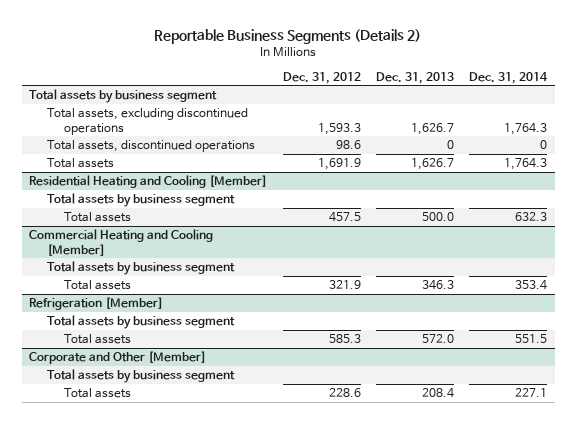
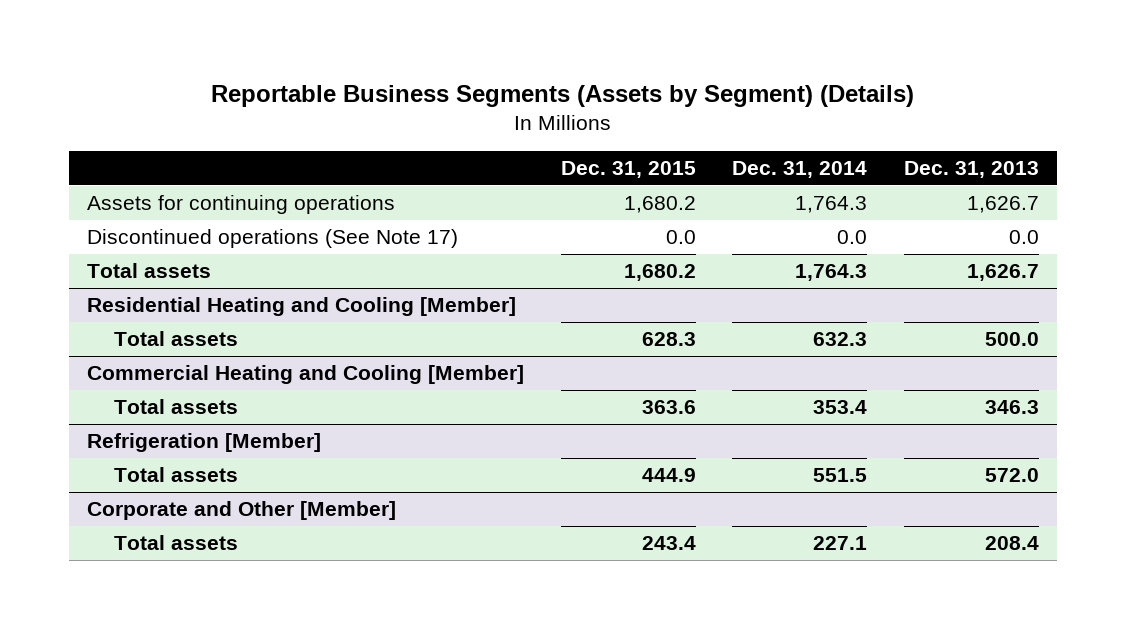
[154,28,422,44] Reportable Business Segments (Details 2) -> [210,84,914,107] Reportable Business Segments (Assets by Segment) (Details)
[282,71,361,84] Dec. 31, 2012 -> none
none -> [560,161,696,179] Dec. 31, 2015
[29,89,218,104] Total assets by business segment -> none
[46,108,248,135] Total assets, excluding discontinued operations -> [87,195,396,215] Assets for continuing operations
[46,140,255,153] Total assets, discontinued operations -> [87,229,459,249] Discontinued operations (See Note 17)
[446,140,454,150] 0 -> [1008,230,1039,245] 0.0
[540,140,548,150] 0 -> [837,230,868,245] 0.0
[46,193,235,208] Total assets by business segment -> none
[46,261,235,276] Total assets by business segment -> none
[46,315,235,330] Total assets by business segment -> none
[46,369,235,384] Total assets by business segment -> none

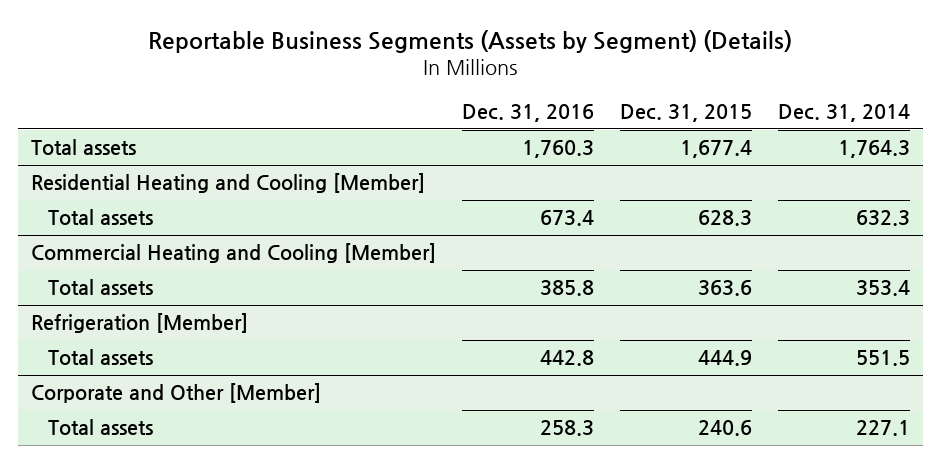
[903,161,1039,179] Dec. 31, 2013 -> none
none -> [461,103,594,122] Dec. 31, 2016
[87,195,396,215] Assets for continuing operations -> none
[87,229,459,249] Discontinued operations (See Note 17) -> none
[623,264,696,282] 1,680.2 -> [680,140,753,159] 1,677.4
[641,536,696,551] 243.4 -> [698,420,753,437] 240.6

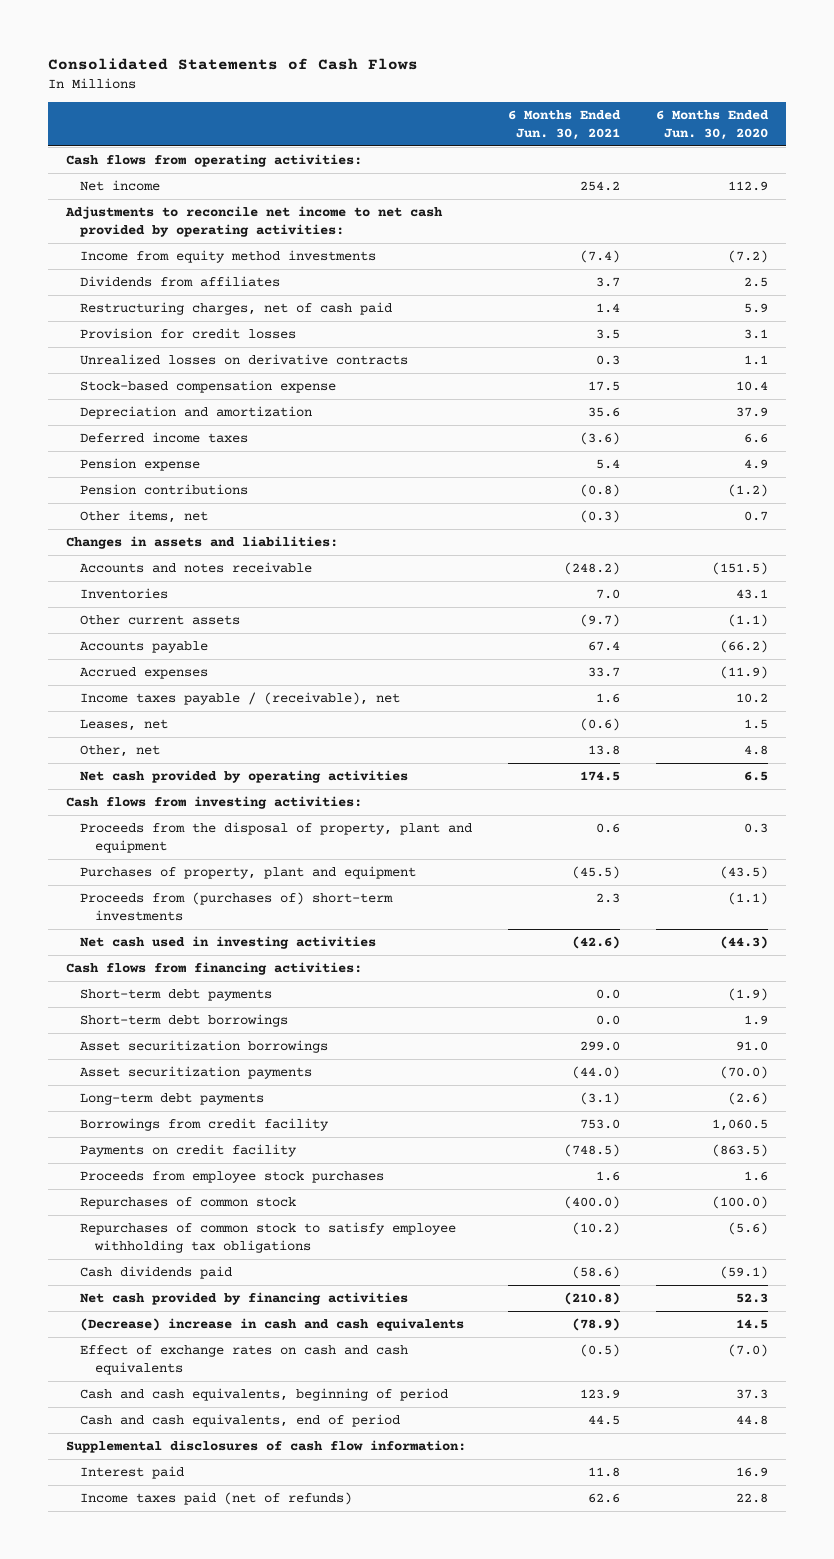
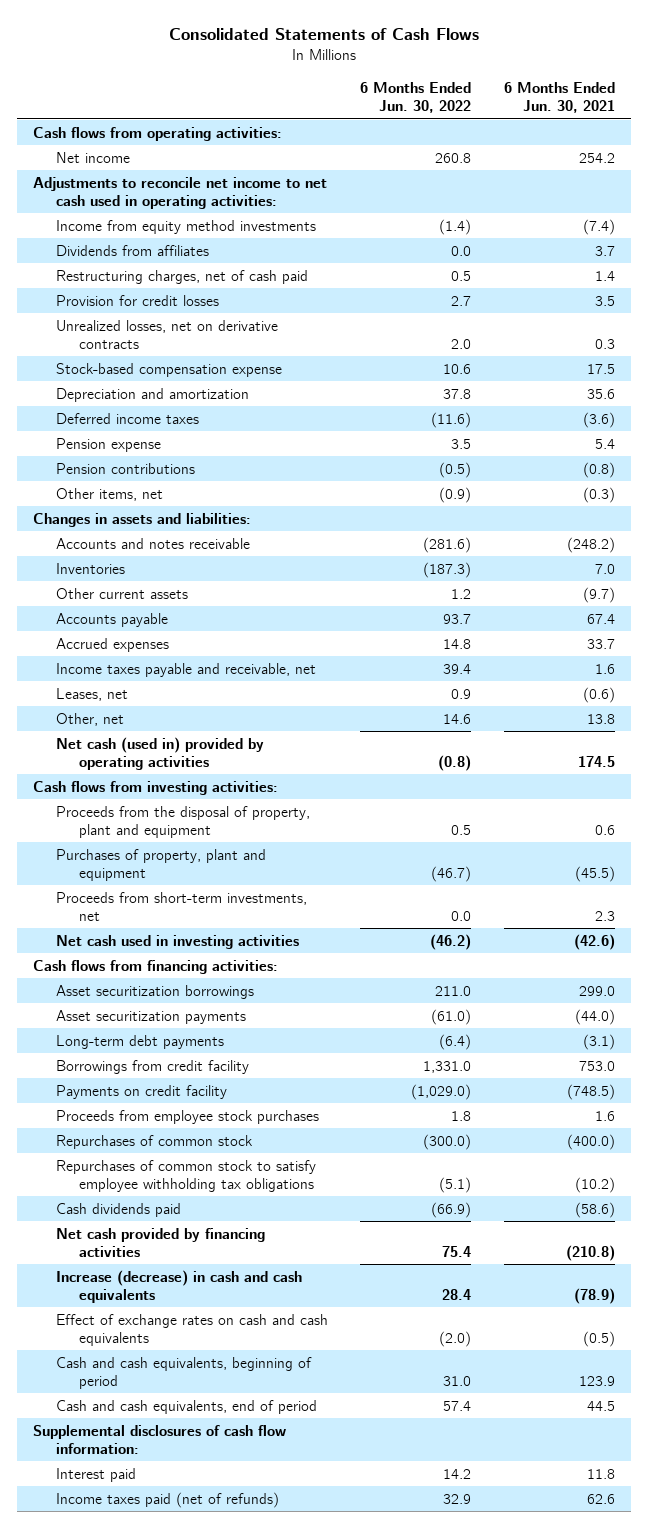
[656,110,770,140] 6 Months Ended Jun. 30, 2020 -> none
none -> [360,82,472,114] 6 Months Ended Jun. 30, 2022
[64,206,443,237] Adjustments to reconcile net income to net cash provided by operating activities: -> [33,176,328,209] Adjustments to reconcile net income to net cash used in operating activities:
[80,354,409,366] Unrealized losses on derivative contracts -> [56,319,279,349] Unrealized losses, net on derivative contracts
[80,692,401,706] Income taxes payable / (receivable), net -> [56,662,317,677] Income taxes payable and receivable, net
[80,770,409,784] Net cash provided by operating activities -> [56,736,265,770] Net cash (used in) provided by operating activities
[80,892,394,921] Proceeds from (purchases of) short-term investments -> [56,891,308,921] Proceeds from short-term investments, net
[80,989,273,1002] Short-term debt payments -> none
[80,1014,289,1028] Short-term debt borrowings -> none
[80,1318,465,1332] (Decrease) increase in cash and cash equivalents -> [56,1269,303,1303] Increase (decrease) in cash and cash equivalents

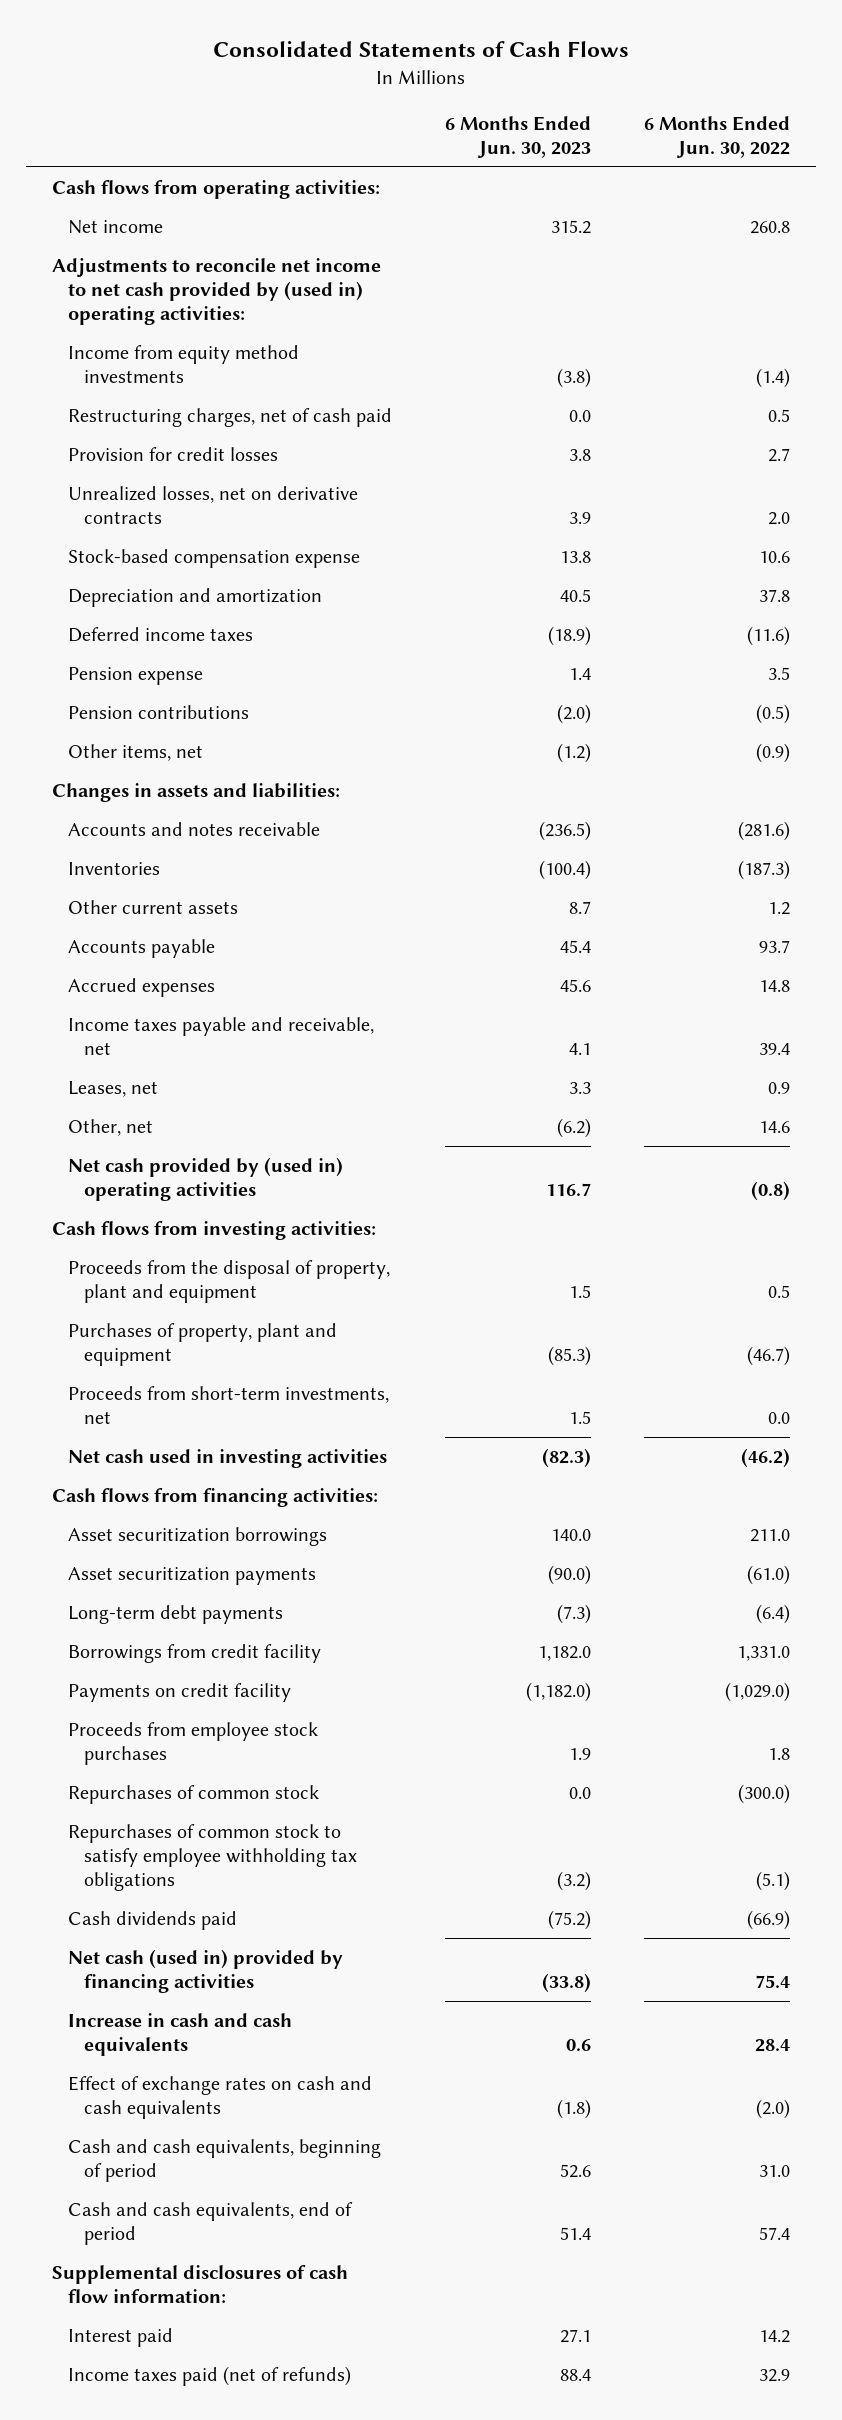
[503,82,615,114] 6 Months Ended Jun. 30, 2021 -> none
none -> [445,115,592,158] 6 Months Ended Jun. 30, 2023
[33,176,328,209] Adjustments to reconcile net income to net cash used in operating activities: -> [52,257,382,326] Adjustments to reconcile net income to net cash provided by (used in) operating activities:
[56,244,210,256] Dividends from affiliates -> none
[56,736,265,770] Net cash (used in) provided by operating activities -> [68,1156,344,1202] Net cash provided by (used in) operating activities
[56,1227,266,1257] Net cash provided by financing activities -> [68,1948,344,1994] Net cash (used in) provided by financing activities
[56,1269,303,1303] Increase (decrease) in cash and cash equivalents -> [68,2012,293,2057] Increase in cash and cash equivalents

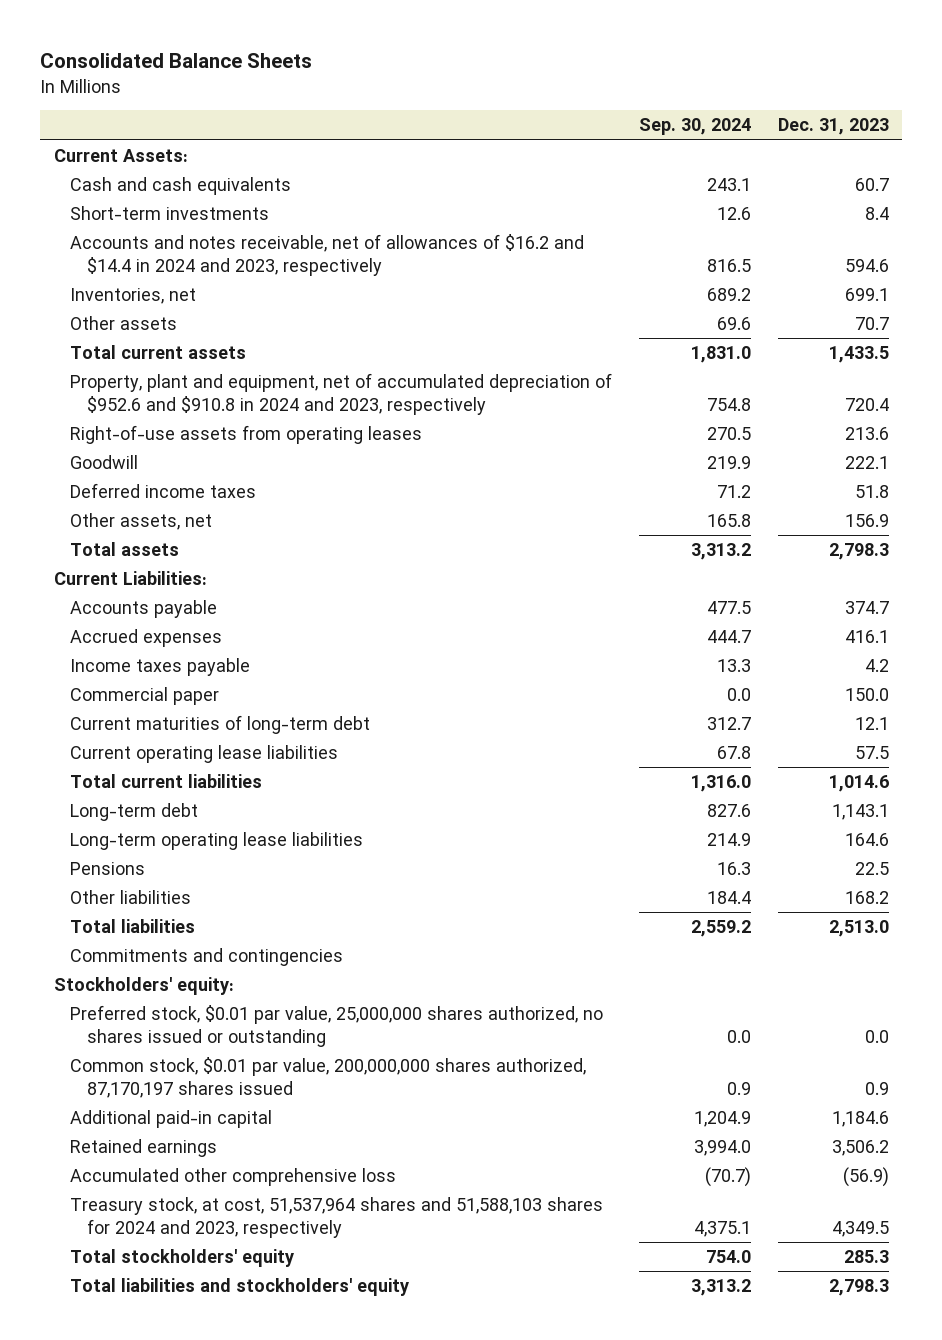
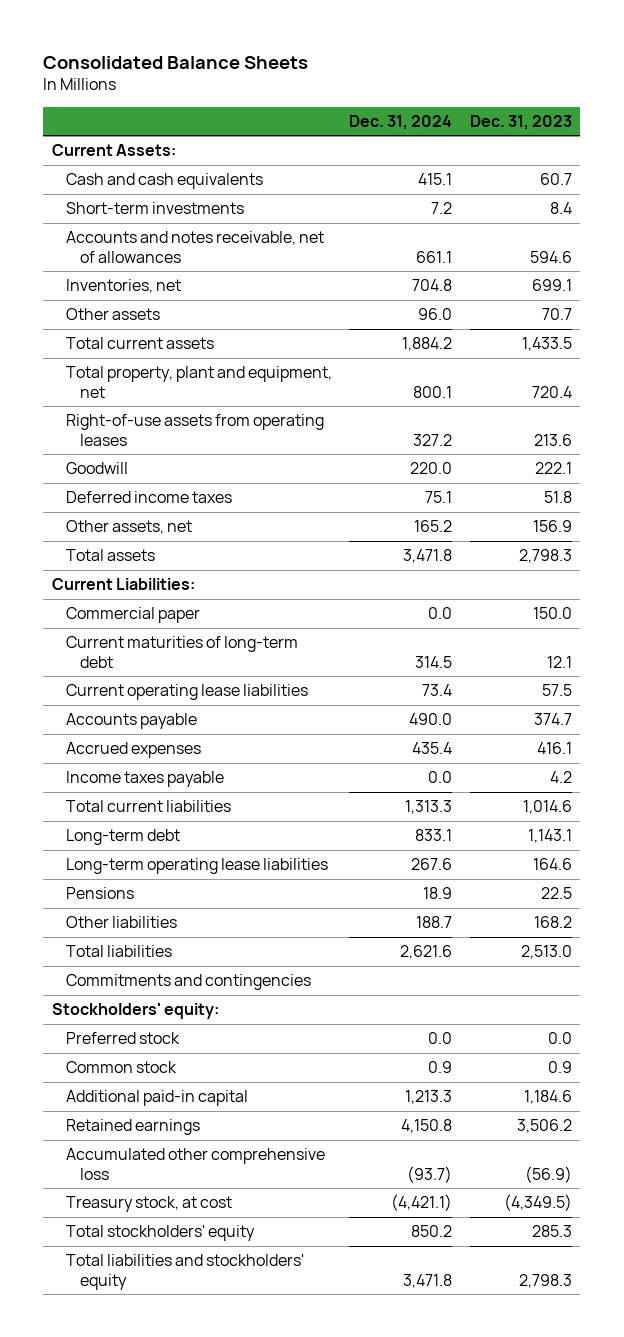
[638,118,751,136] Sep. 30, 2024 -> none
none -> [349,114,453,130] Dec. 31, 2024
[70,233,585,276] Accounts and notes receivable, net of allowances of $16.2 and $14.4 in 2024 and 2023, respectively -> [65,231,324,263] Accounts and notes receivable, net of allowances
[70,372,613,415] Property, plant and equipment, net of accumulated depreciation of $952.6 and $910.8 in 2024 and 2023, respectively -> [65,366,332,398] Total property, plant and equipment, net
[70,599,218,618] Accounts payable -> [65,713,197,730] Accounts payable
[70,628,223,647] Accrued expenses -> [65,742,201,759] Accrued expenses
[70,657,251,676] Income taxes payable -> [65,771,224,788] Income taxes payable
[70,1004,604,1047] Preferred stock, $0.01 par value, 25,000,000 shares authorized, no shares issued or outstanding -> [65,1032,180,1045] Preferred stock
[70,1056,587,1098] Common stock, $0.01 par value, 200,000,000 shares authorized, 87,170,197 shares issued -> [65,1061,177,1074] Common stock
[70,1196,604,1238] Treasury stock, at cost, 51,537,964 shares and 51,588,103 shares for 2024 and 2023, respectively -> [65,1196,232,1213] Treasury stock, at cost
[831,1220,889,1237] 4,349.5 -> [503,1194,572,1212] (4,349.5)

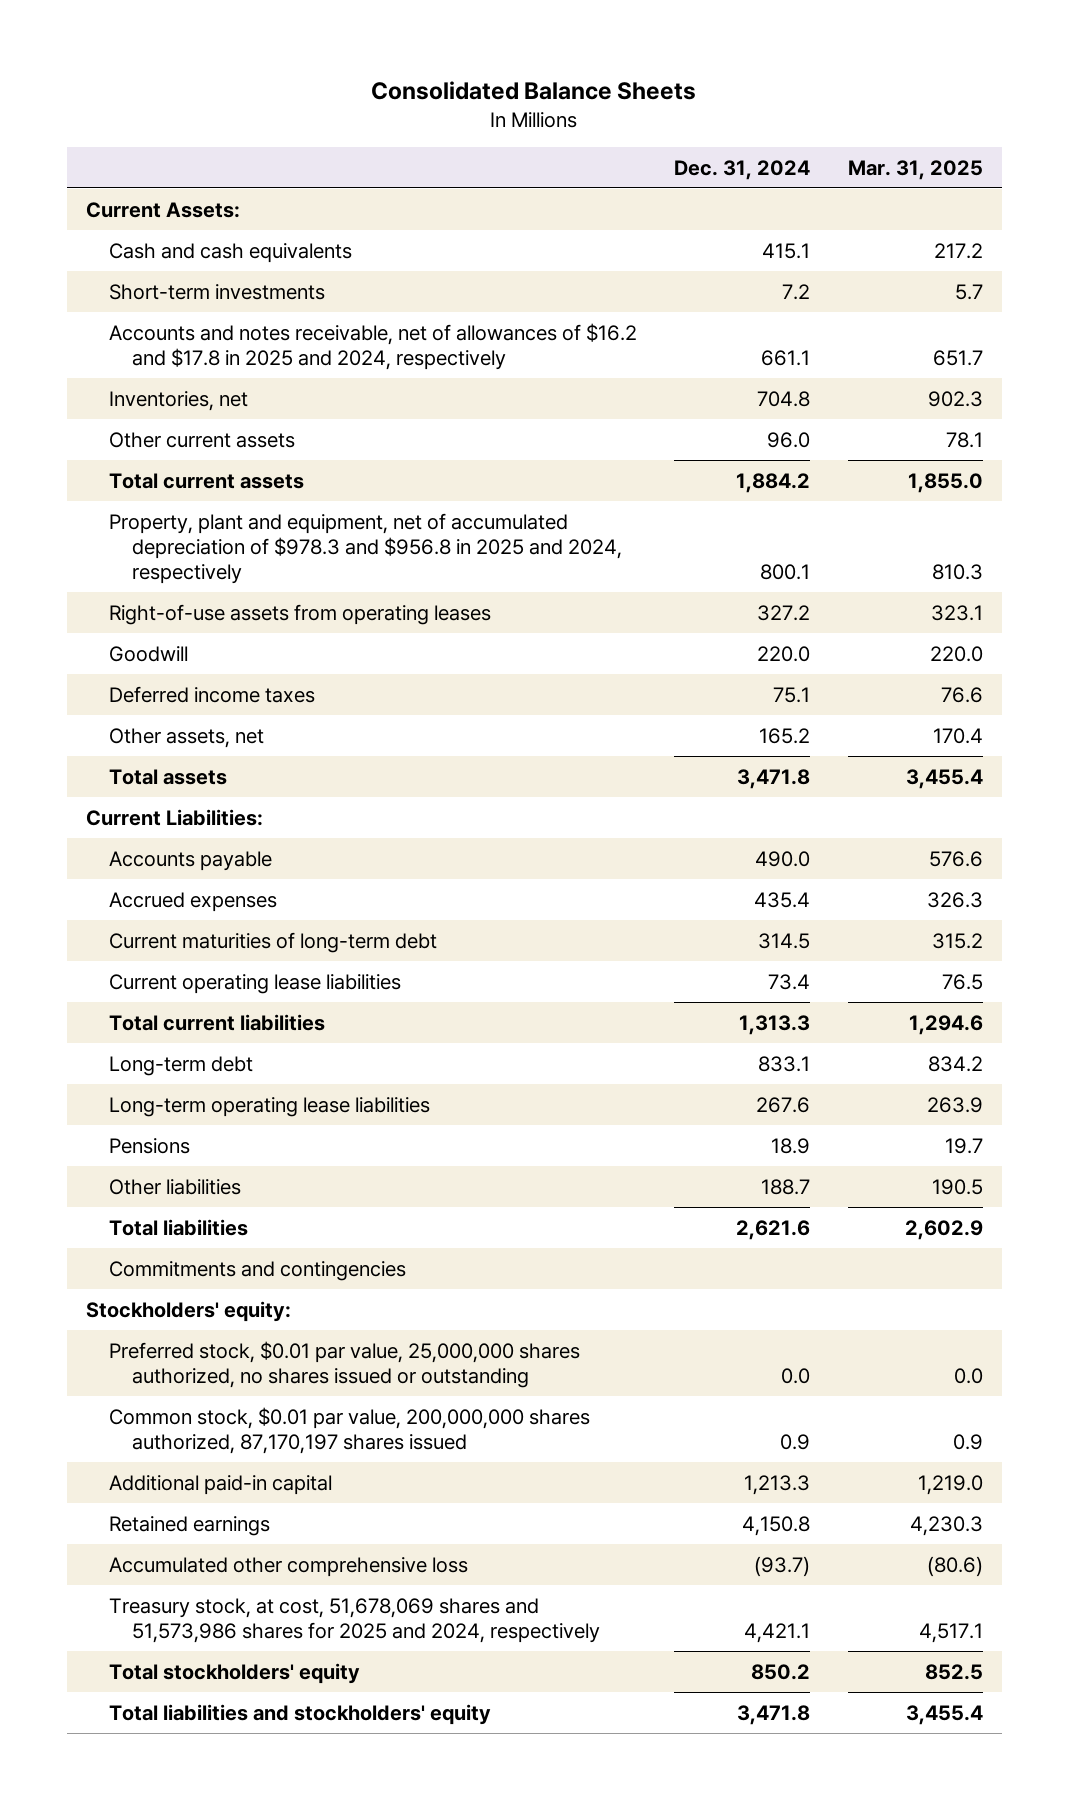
[469,114,572,130] Dec. 31, 2023 -> none
none -> [847,159,983,180] Mar. 31, 2025
[65,231,324,263] Accounts and notes receivable, net of allowances -> [109,322,638,370] Accounts and notes receivable, net of allowances of $16.2 and $17.8 in 2025 and 2024, respectively
[65,308,160,321] Other assets -> [109,431,296,448] Other current assets
[65,366,332,398] Total property, plant and equipment, net -> [109,512,622,584] Property, plant and equipment, net of accumulated depreciation of $978.3 and $956.8 in 2025 and 2024, respectively
[65,607,200,624] Commercial paper -> none
[65,771,224,788] Income taxes payable -> none
[65,636,298,668] Current maturities of long-term debt -> [109,931,438,953] Current maturities of long-term debt
[65,684,308,701] Current operating lease liabilities -> [109,973,402,994] Current operating lease liabilities
[65,1032,180,1045] Preferred stock -> [109,1340,581,1388] Preferred stock, $0.01 par value, 25,000,000 shares authorized, no shares issued or outstanding
[65,1061,177,1074] Common stock -> [109,1406,591,1454] Common stock, $0.01 par value, 200,000,000 shares authorized, 87,170,197 shares issued
[65,1196,232,1213] Treasury stock, at cost -> [109,1597,600,1643] Treasury stock, at cost, 51,678,069 shares and 51,573,986 shares for 2025 and 2024, respectively
[391,1194,453,1212] (4,421.1) -> [744,1622,811,1643] 4,421.1

